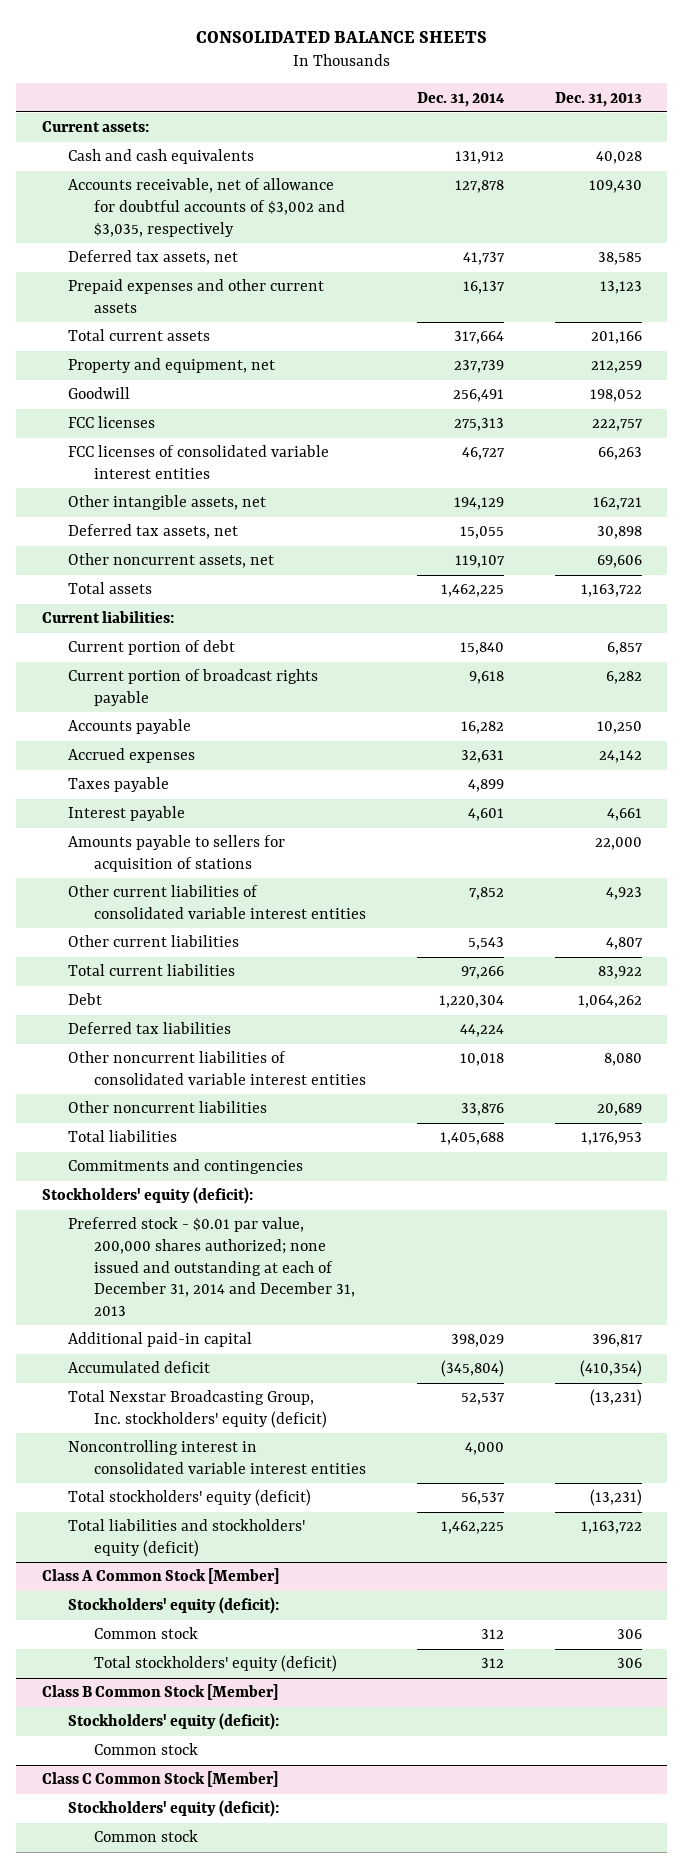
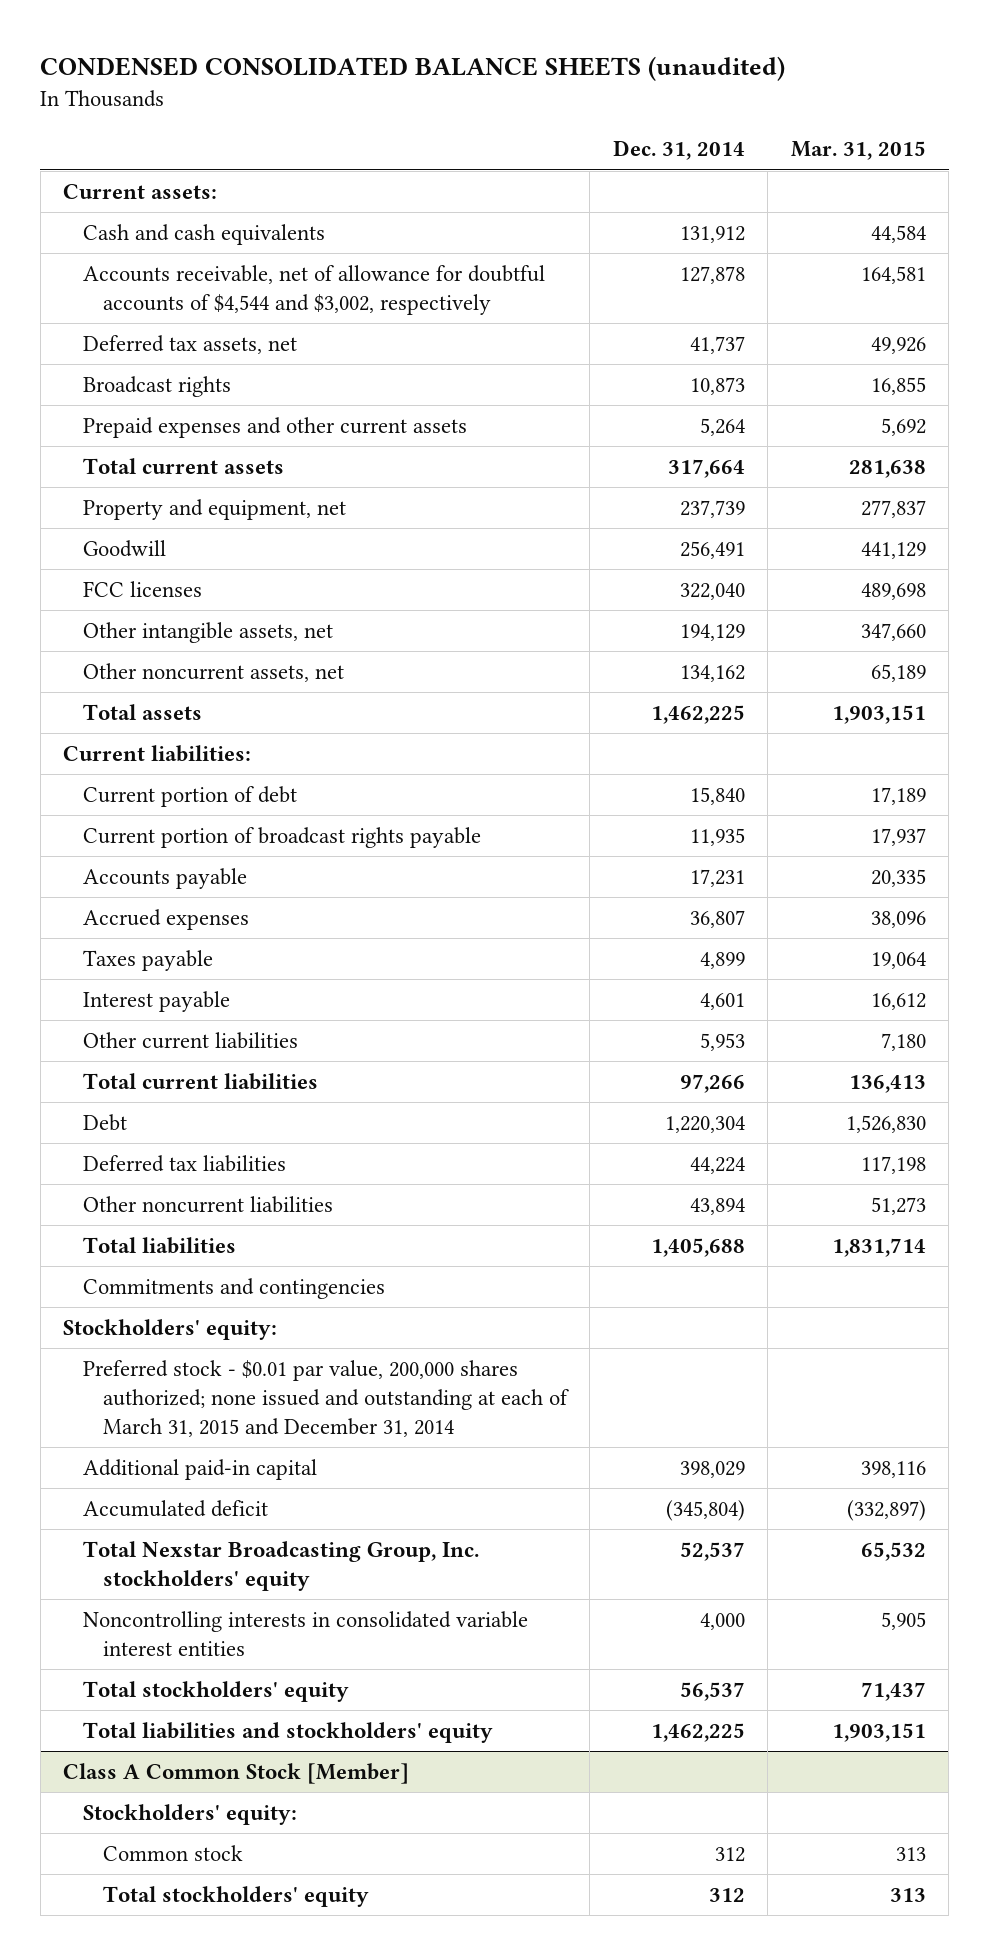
[195,30,487,43] CONSOLIDATED BALANCE SHEETS -> [40,56,786,82] CONDENSED CONSOLIDATED BALANCE SHEETS (unaudited)
[554,91,642,107] Dec. 31, 2013 -> none
none -> [790,141,926,161] Mar. 31, 2015
[67,178,346,237] Accounts receivable, net of allowance for doubtful accounts of $3,002 and $3,035, respectively -> [83,265,546,315] Accounts receivable, net of allowance for doubtful accounts of $4,544 and $3,002, respectively
none -> [83,376,232,398] Broadcast rights
[463,281,506,295] 16,137 -> [699,418,745,437] 5,264
[67,445,329,479] FCC licenses of consolidated variable interest entities -> none
[454,418,505,432] 275,313 -> [679,583,745,601] 322,040
[67,524,238,540] Deferred tax assets, net -> none
[455,555,506,569] 119,107 -> [679,665,745,683] 134,162
[469,671,505,685] 9,618 -> [689,828,745,847] 11,935
[461,721,505,735] 16,282 -> [689,869,745,888] 17,231
[461,750,505,764] 32,631 -> [689,910,745,929] 36,807
[67,835,285,872] Amounts payable to sellers for acquisition of stations -> none
[67,885,367,919] Other current liabilities of consolidated variable interest entities -> none
[468,937,505,951] 5,543 -> [699,1033,745,1052] 5,953
[67,1051,367,1085] Other noncurrent liabilities of consolidated variable interest entities -> none
[461,1103,505,1117] 33,876 -> [689,1198,745,1216] 43,894
[41,1187,253,1205] Stockholders' equity (deficit): -> [62,1319,277,1341] Stockholders' equity:
[67,1217,356,1317] Preferred stock - $0.01 par value, 200,000 shares authorized; none issued and outstanding at each of December 31, 2014 and December 31, 2013 -> [83,1360,570,1437] Preferred stock - $0.01 par value, 200,000 shares authorized; none issued and outstanding at each of March 31, 2015 and December 31, 2014
[67,1390,328,1428] Total Nexstar Broadcasting Group, Inc. stockholders' equity (deficit) -> [83,1541,480,1591] Total Nexstar Broadcasting Group, Inc. stockholders' equity
[67,1440,367,1474] Noncontrolling interest in consolidated variable interest entities -> [83,1611,529,1656] Noncontrolling interests in consolidated variable interest entities
[67,1489,311,1507] Total stockholders' equity (deficit) -> [83,1681,350,1703] Total stockholders' equity
[67,1519,305,1557] Total liabilities and stockholders' equity (deficit) -> [83,1722,494,1744] Total liabilities and stockholders' equity
[67,1597,279,1615] Stockholders' equity (deficit): -> [83,1804,298,1826] Stockholders' equity:
[41,1684,278,1701] Class B Common Stock [Member] -> none
[67,1713,279,1731] Stockholders' equity (deficit): -> none
[94,1743,199,1756] Common stock -> none
[41,1771,278,1788] Class C Common Stock [Member] -> none
[67,1800,279,1818] Stockholders' equity (deficit): -> none
[94,1830,199,1843] Common stock -> none
[94,1655,338,1673] Total stockholders' equity (deficit) -> [103,1886,370,1908] Total stockholders' equity

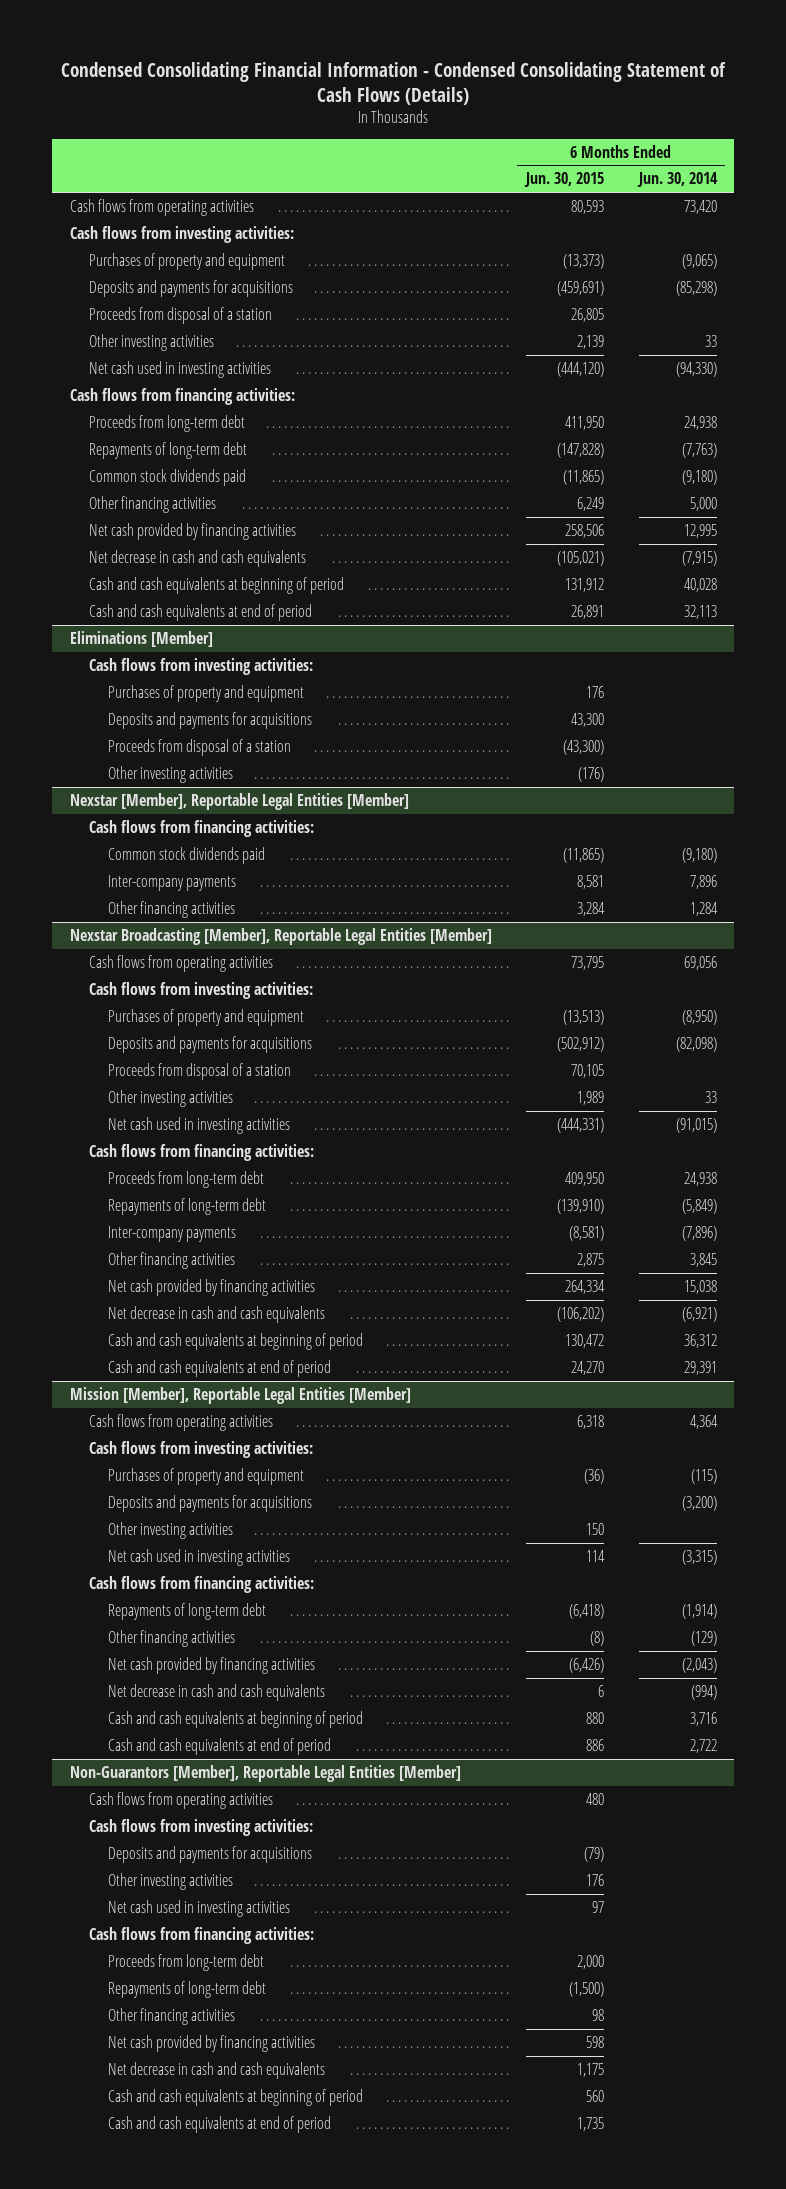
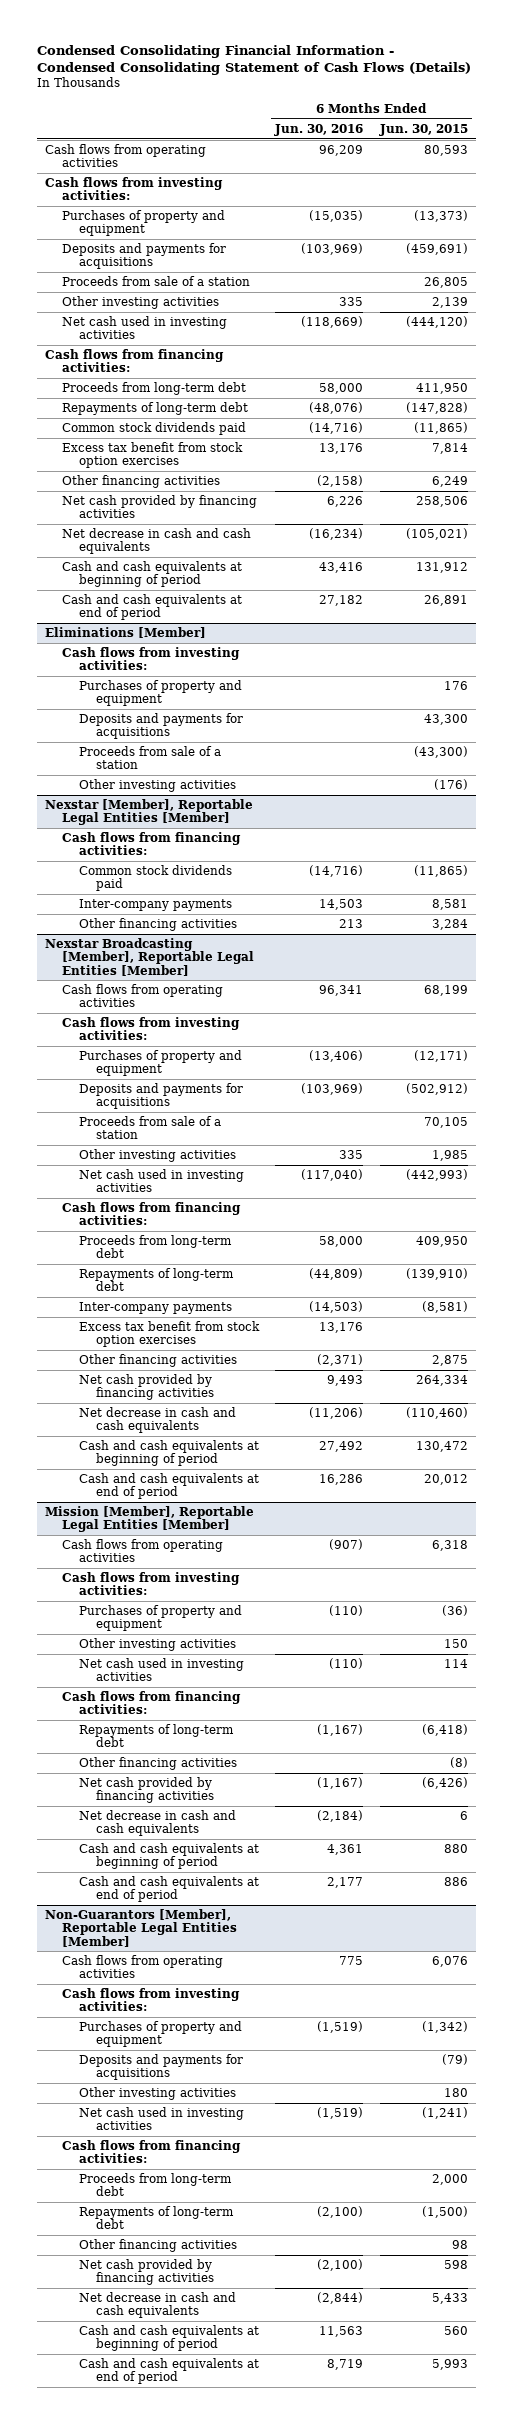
[636,172,718,188] Jun. 30, 2014 -> none
none -> [274,124,364,137] Jun. 30, 2016
[88,306,272,324] Proceeds from disposal of a station -> [61,276,250,287] Proceeds from sale of a station
none -> [61,442,243,469] Excess tax benefit from stock option exercises
[108,738,292,756] Proceeds from disposal of a station -> [78,746,221,770] Proceeds from sale of a station
[571,955,605,970] 73,795 -> [423,985,468,997] 68,199
[563,1009,605,1025] (13,513) -> [413,1050,468,1063] (12,171)
[108,1062,292,1080] Proceeds from disposal of a station -> [78,1116,221,1140] Proceeds from sale of a station
[577,1090,605,1105] 1,989 -> [431,1150,468,1162] 1,985
[557,1117,605,1133] (444,331) -> [405,1169,468,1182] (442,993)
none -> [78,1321,260,1348] Excess tax benefit from stock option exercises
[557,1306,605,1322] (106,202) -> [405,1407,468,1420] (110,460)
[571,1360,605,1375] 24,270 -> [423,1474,468,1486] 20,012
[108,1494,313,1512] Deposits and payments for acquisitions -> none
[586,1792,605,1805] 480 -> [431,1956,468,1968] 6,076
none -> [78,2021,242,2048] Purchases of property and equipment
[586,1873,605,1886] 176 -> [443,2088,468,2098] 180
[592,1900,605,1913] 97 -> [421,2107,468,2120] (1,241)
[577,2062,605,2077] 1,175 -> [431,2293,468,2305] 5,433
[577,2116,605,2131] 1,735 -> [431,2359,468,2371] 5,993

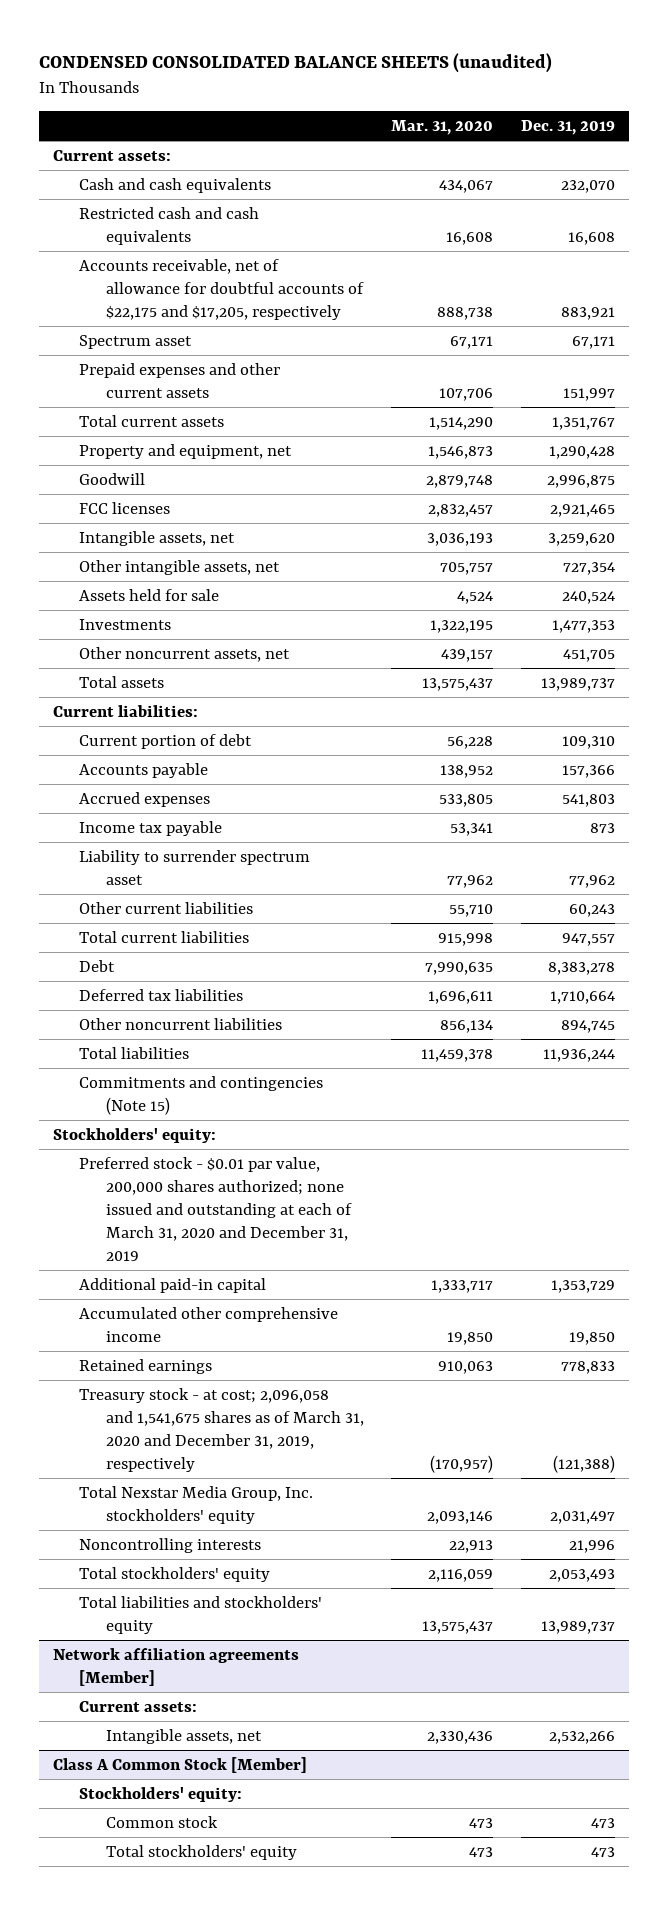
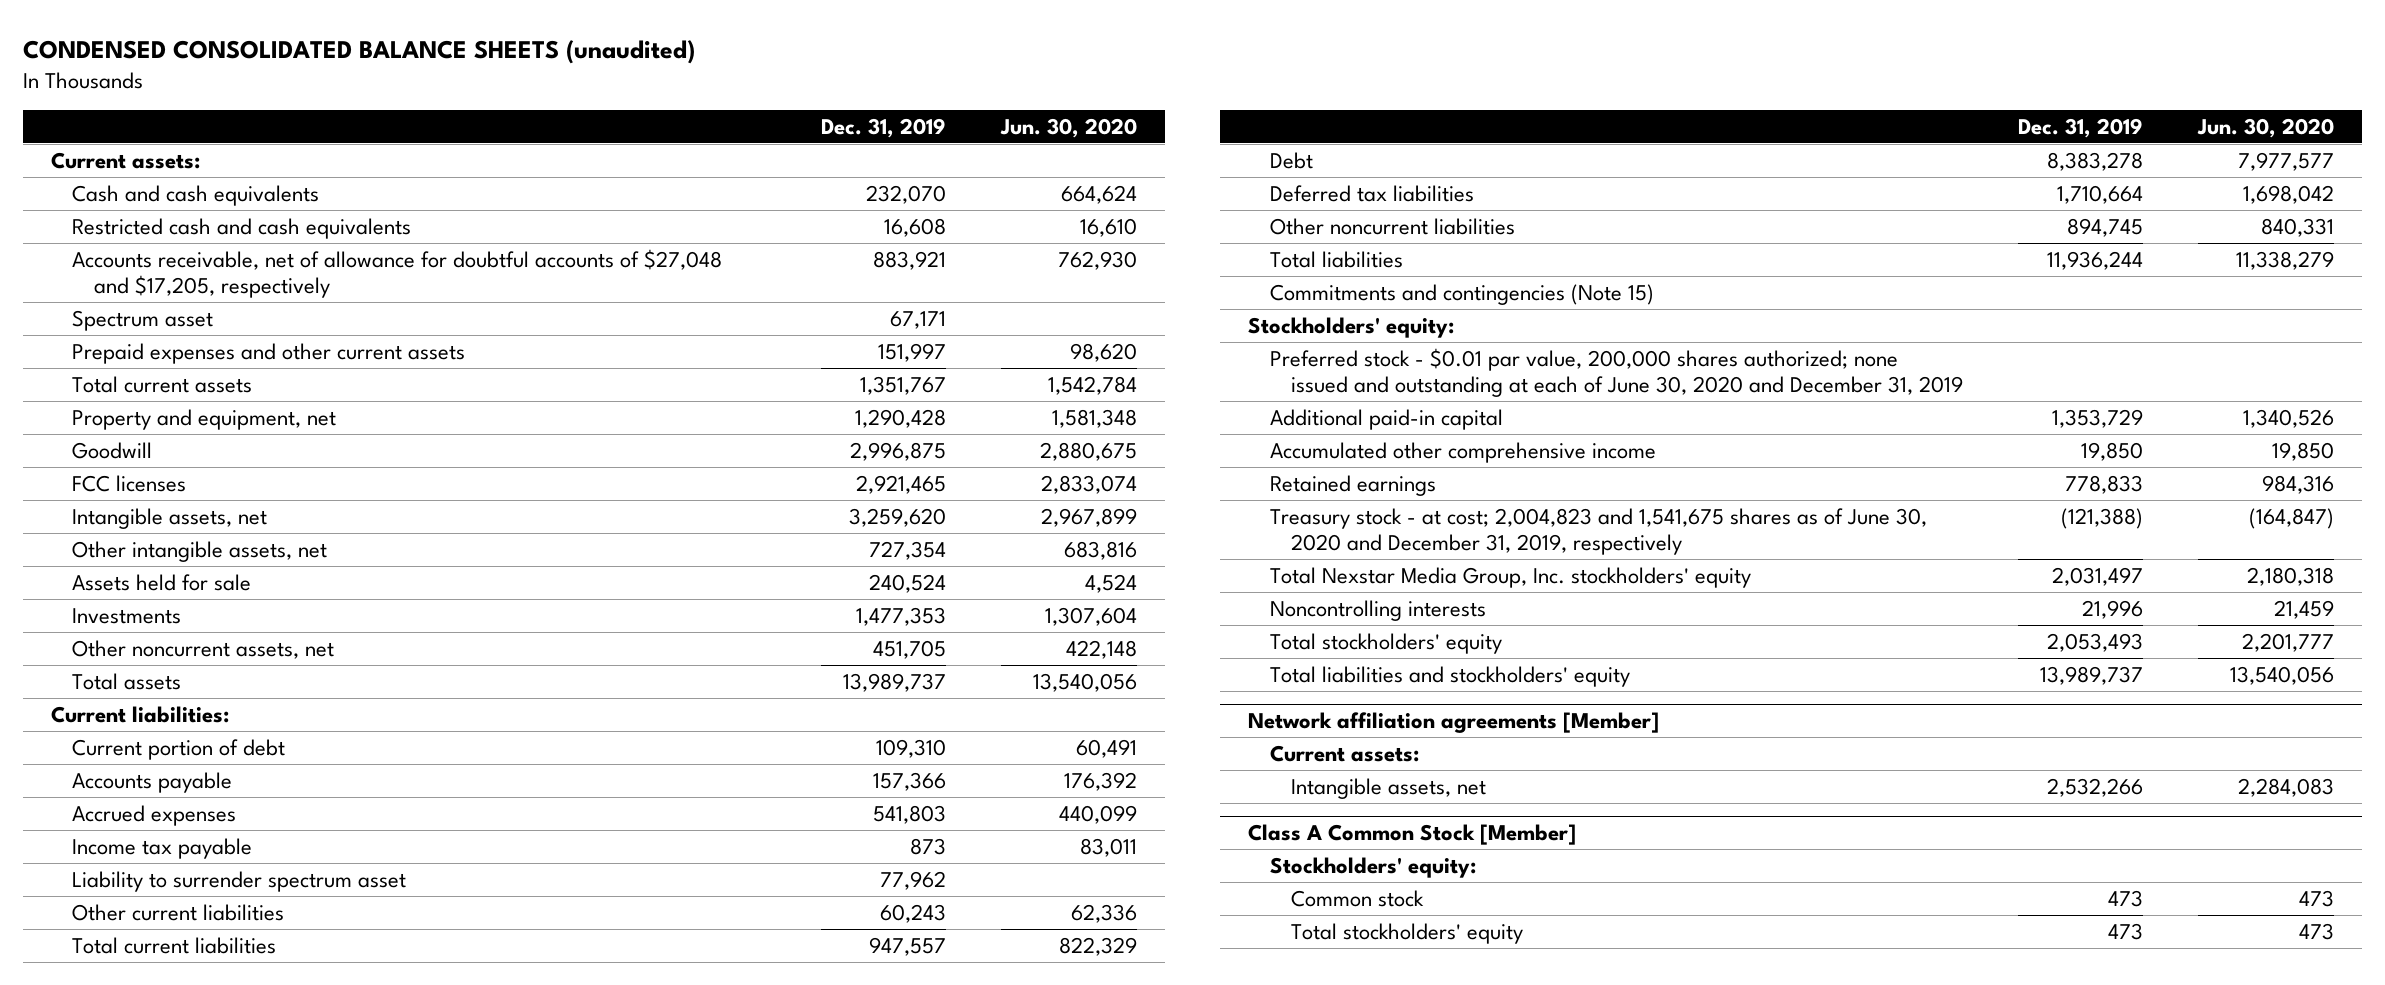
[391,119,494,135] Mar. 31, 2020 -> none
none -> [1000,117,1138,138] Jun. 30, 2020
[79,258,364,320] Accounts receivable, net of allowance for doubtful accounts of $22,175 and $17,205, respectively -> [72,248,723,299] Accounts receivable, net of allowance for doubtful accounts of $27,048 and $17,205, respectively
[79,1156,352,1261] Preferred stock - $0.01 par value, 200,000 shares authorized; none issued and outstanding at each of March 31, 2020 and December 31, 2019 -> [1269,347,1964,398] Preferred stock - $0.01 par value, 200,000 shares authorized; none issued and outstanding at each of June 30, 2020 and December 31, 2019
[79,1387,364,1472] Treasury stock - at cost; 2,096,058 and 1,541,675 shares as of March 31, 2020 and December 31, 2019, respectively -> [1269,507,1927,556] Treasury stock - at cost; 2,004,823 and 1,541,675 shares as of June 30, 2020 and December 31, 2019, respectively

